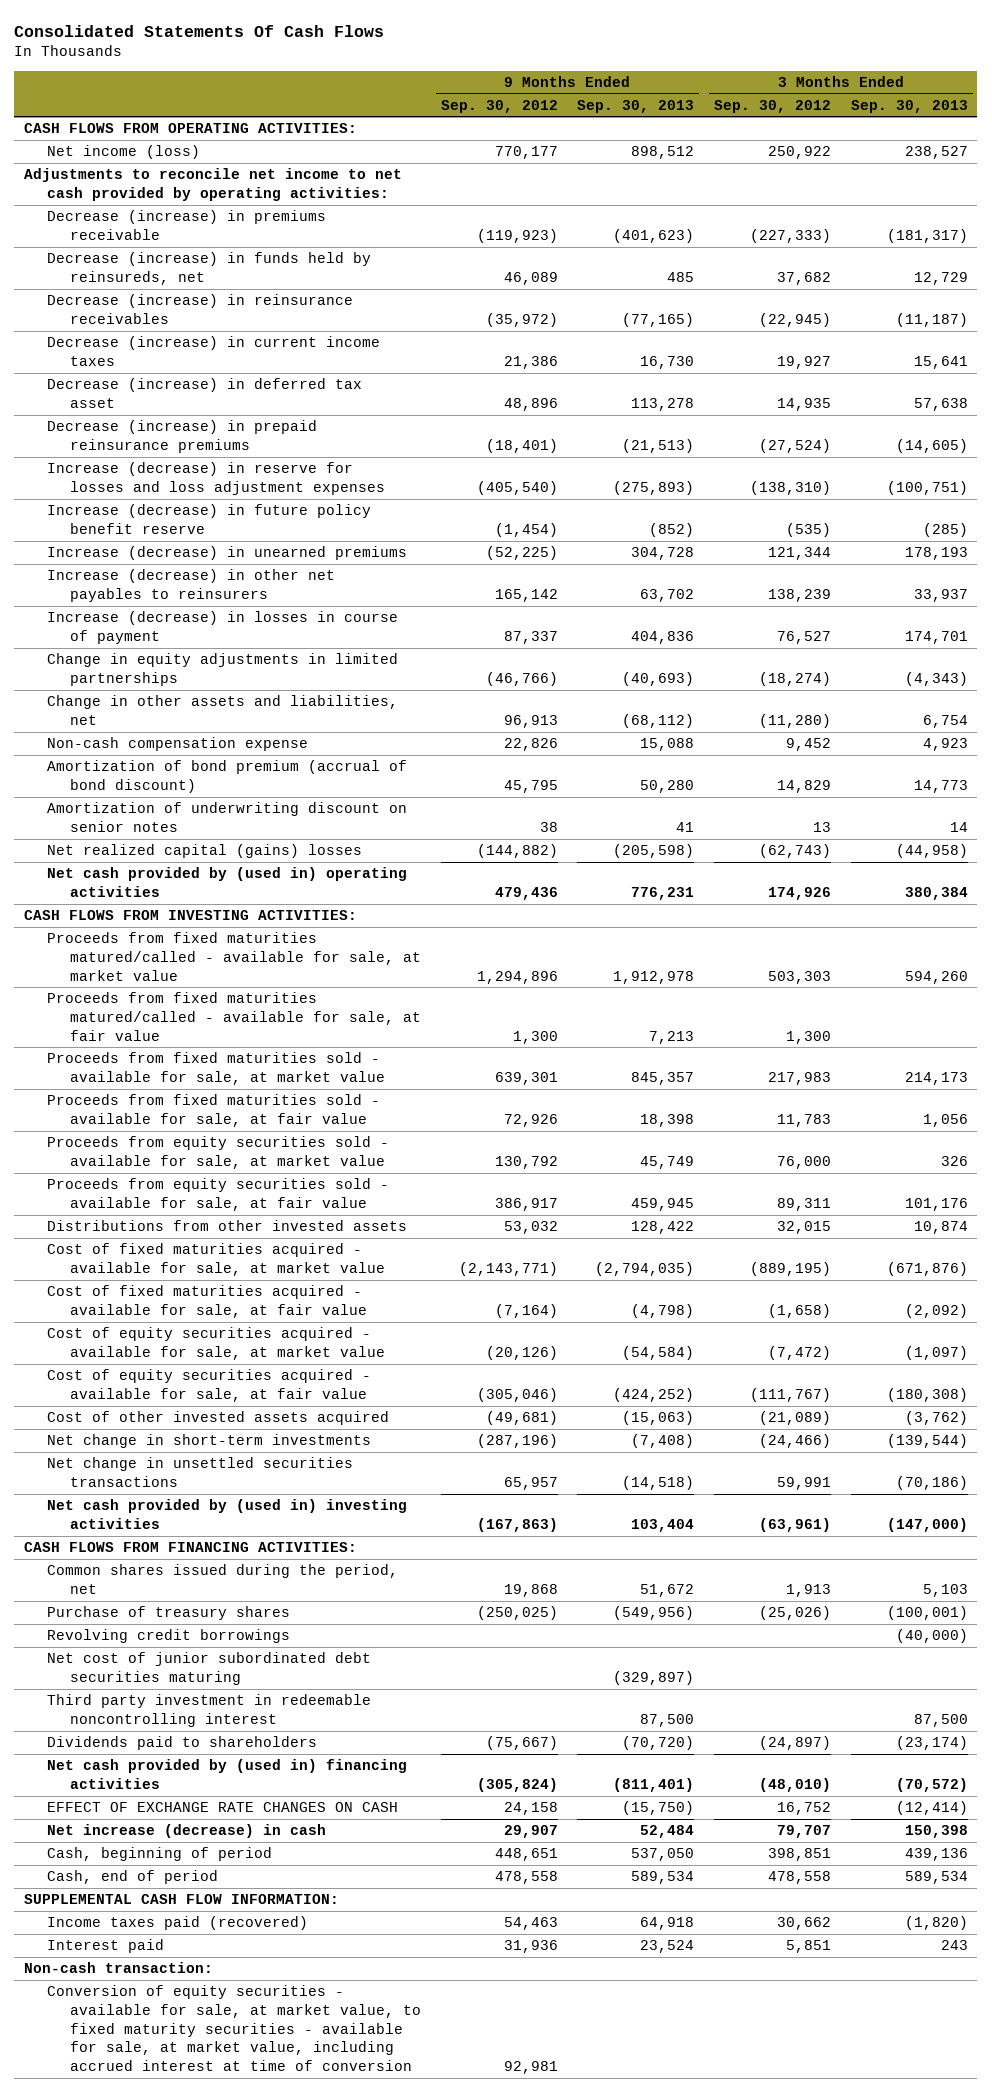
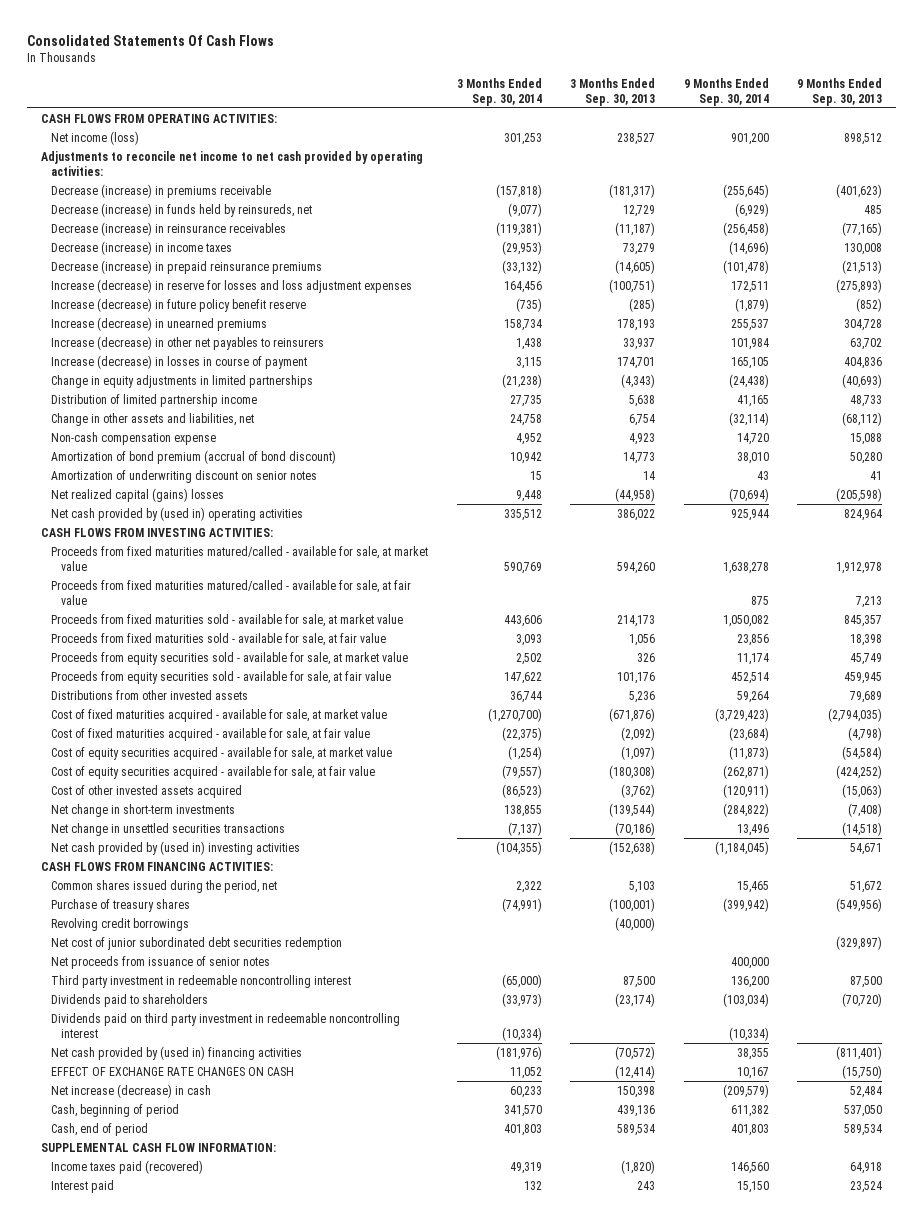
[440,99,558,113] Sep. 30, 2012 -> none
[713,99,831,113] Sep. 30, 2012 -> none
none -> [456,77,542,106] 3 Months Ended Sep. 30, 2014
none -> [683,77,769,106] 9 Months Ended Sep. 30, 2014
[46,378,362,408] Decrease (increase) in deferred tax asset -> none
[46,336,380,366] Decrease (increase) in current income taxes -> [50,240,232,255] Decrease (increase) in income taxes
[640,355,695,369] 16,730 -> [844,242,883,255] 130,008
[913,355,968,369] 15,641 -> [623,242,656,255] 73,279
none -> [50,393,257,407] Distribution of limited partnership income
[631,886,695,900] 776,231 -> [844,508,883,521] 824,964
[904,886,968,900] 380,384 -> [617,508,656,521] 386,022
[631,1221,695,1235] 128,422 -> [850,690,883,703] 79,689
[913,1221,968,1235] 10,874 -> [629,690,656,703] 5,236
[631,1518,695,1532] 103,404 -> [850,842,883,855] 54,671
[886,1517,968,1532] (147,000) -> [609,840,656,855] (152,638)
[46,1652,371,1685] Net cost of junior subordinated debt securities maturing -> [50,936,342,950] Net cost of junior subordinated debt securities redemption
none -> [50,955,270,969] Net proceeds from issuance of senior notes
none -> [50,1012,400,1038] Dividends paid on third party investment in redeemable noncontrolling interest
[24,1962,214,1974] Non-cash transaction: -> none
[46,1985,421,2072] Conversion of equity securities - available for sale, at market value, to fixed maturity securities - available for sale, at market value, including accrued interest at time of conversion -> none

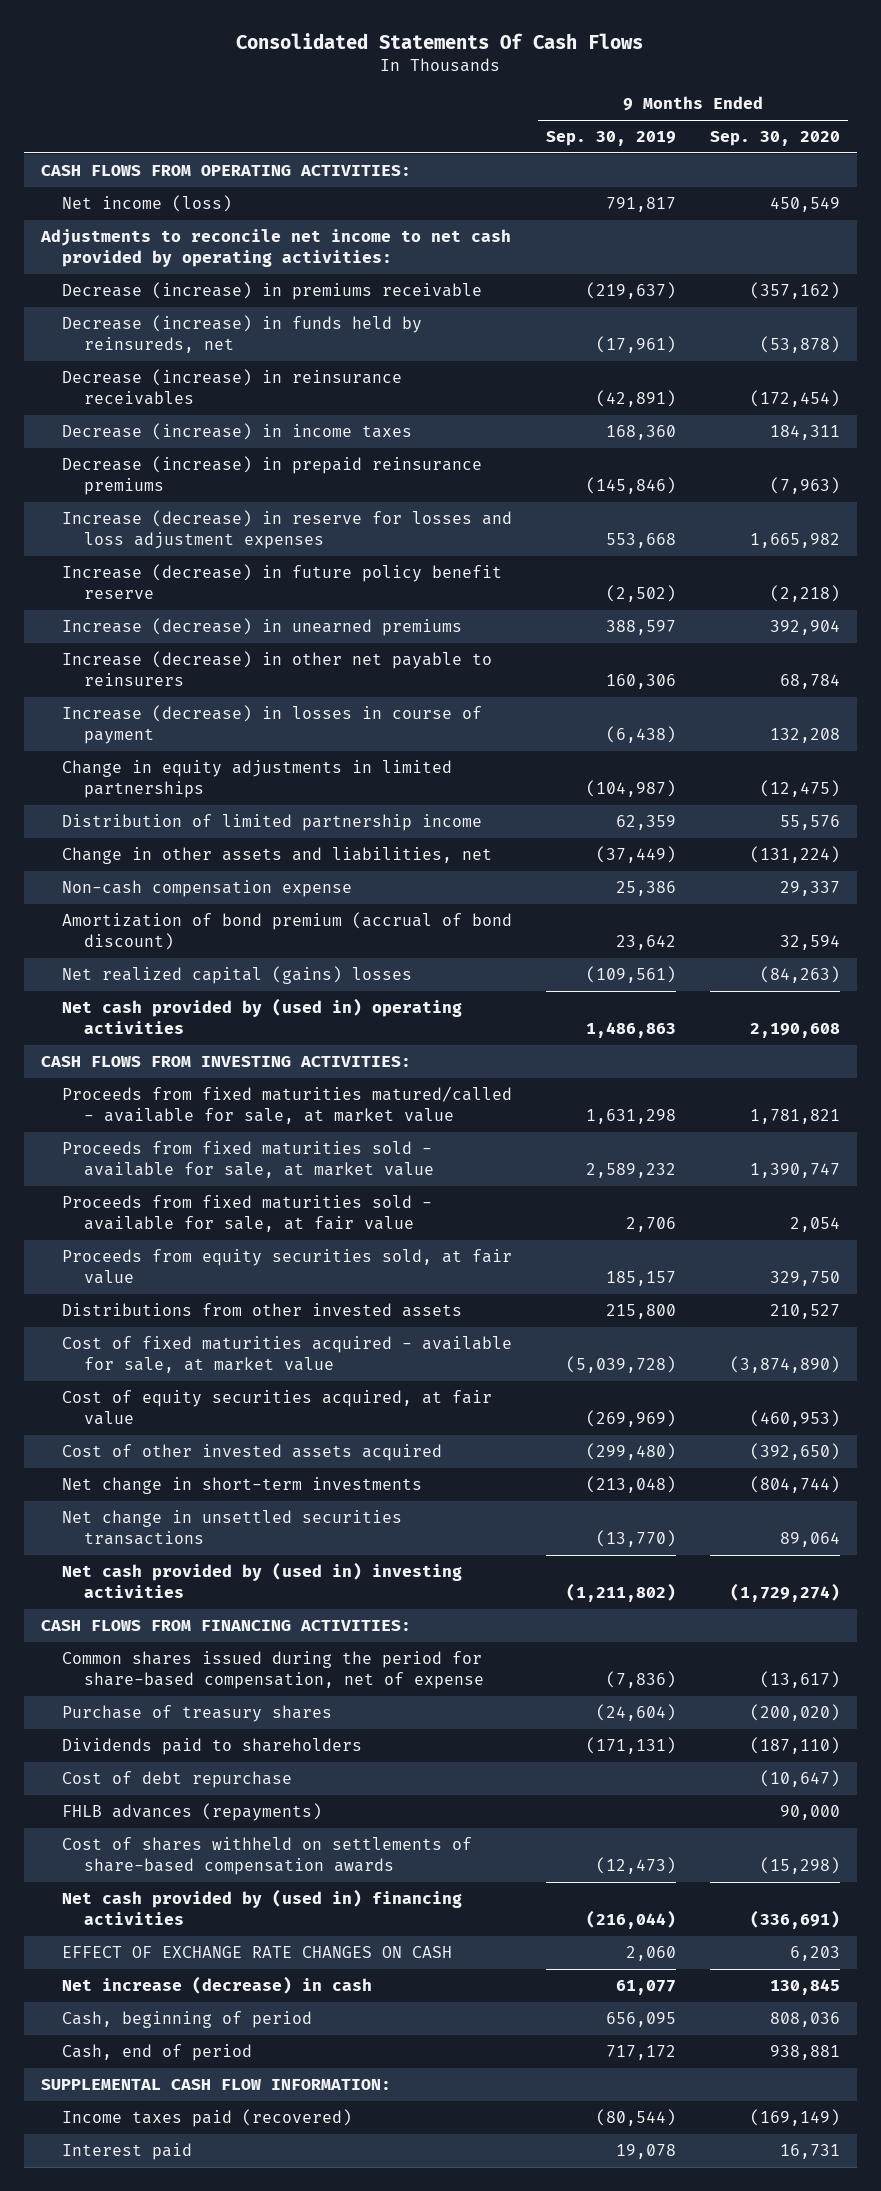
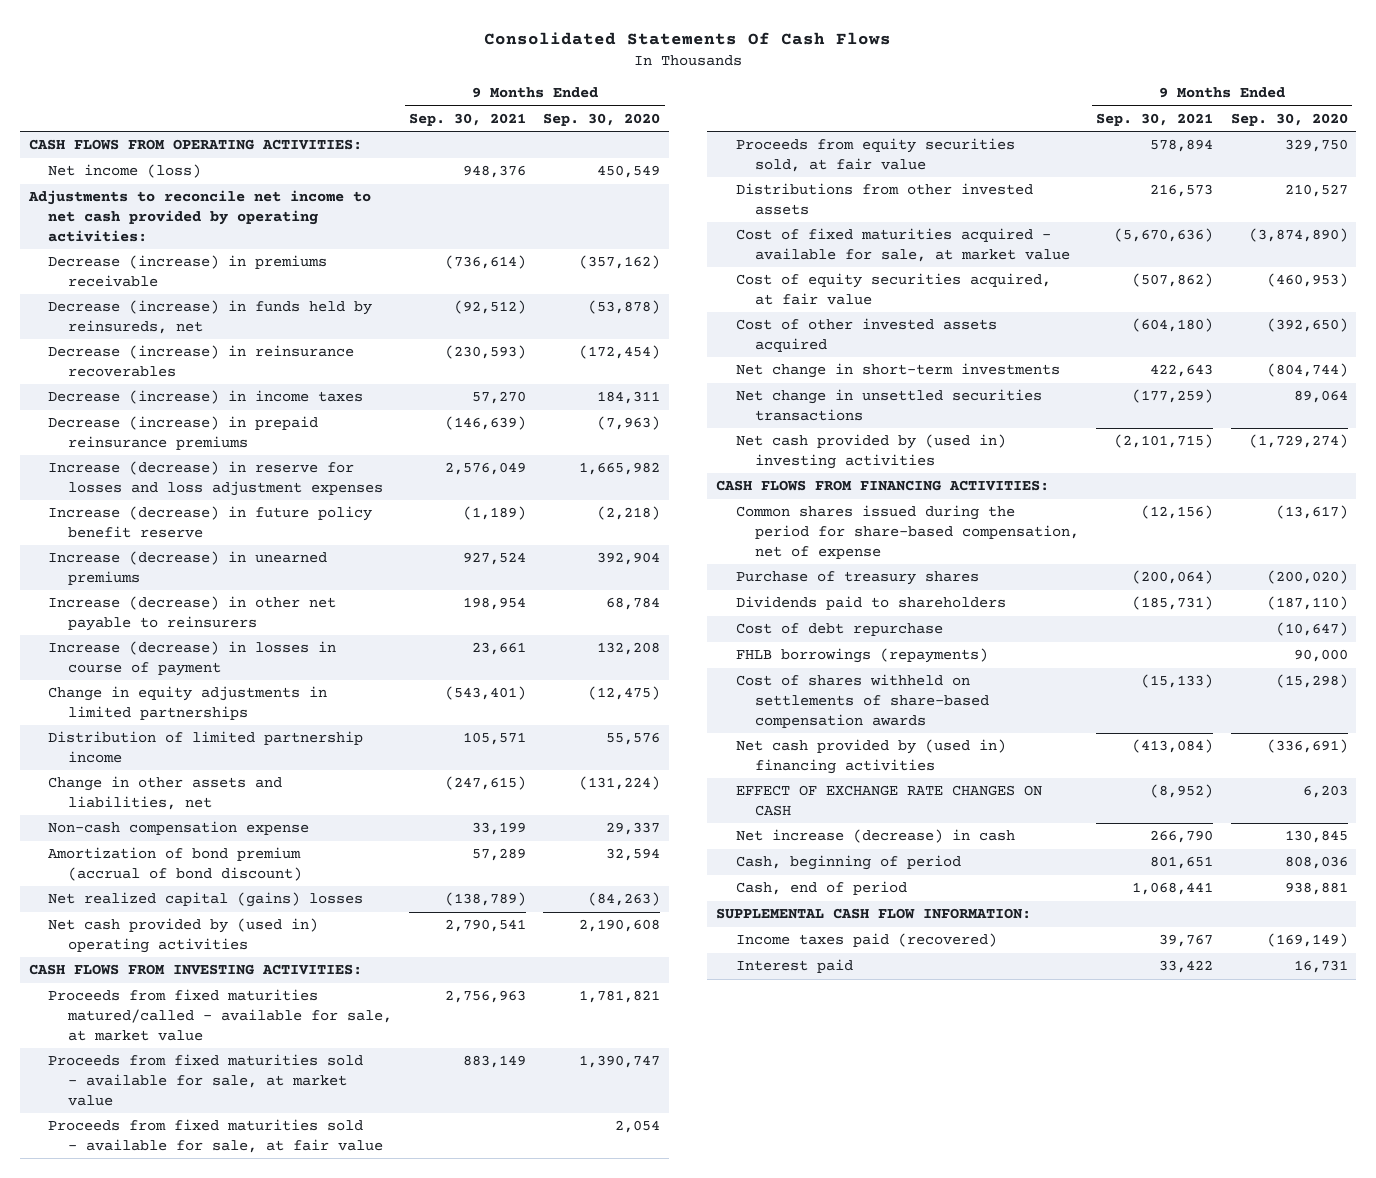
[546,131,677,147] Sep. 30, 2019 -> none
none -> [408,112,526,126] Sep. 30, 2021
[62,369,403,406] Decrease (increase) in reinsurance receivables -> [48,345,355,378] Decrease (increase) in reinsurance recoverables
[62,1803,323,1822] FHLB advances (repayments) -> [735,648,988,664] FHLB borrowings (repayments)

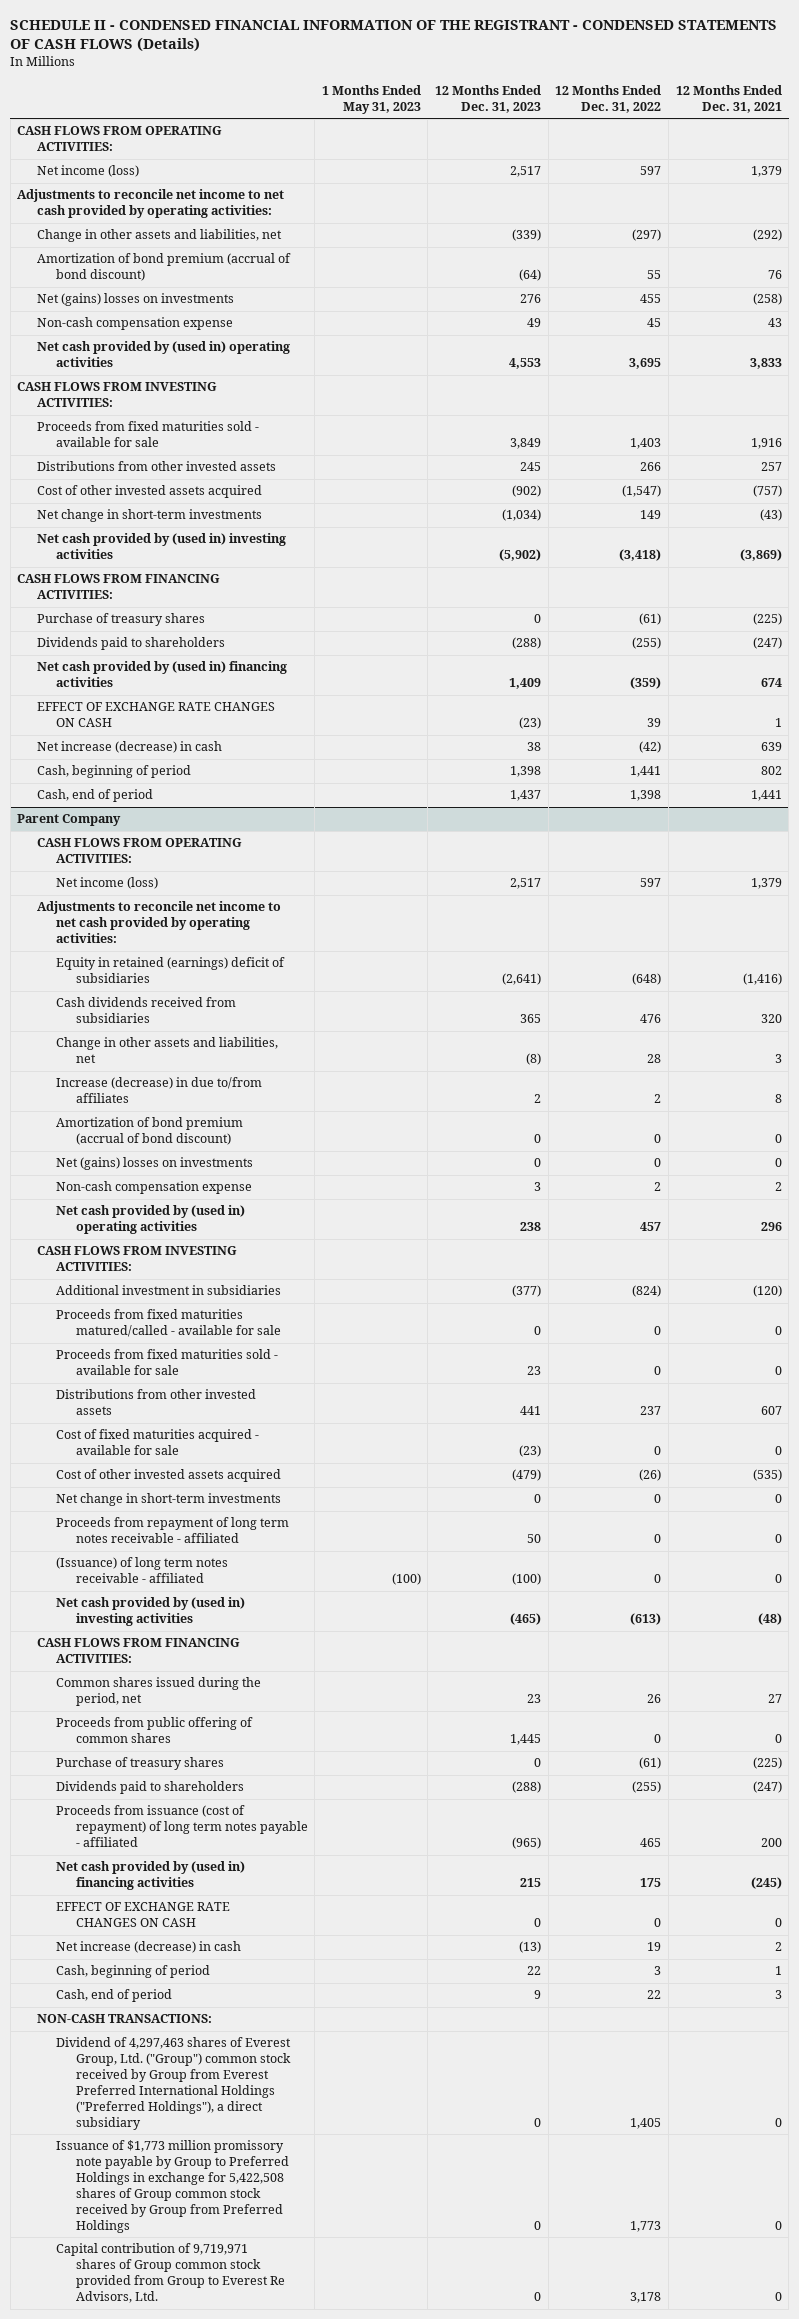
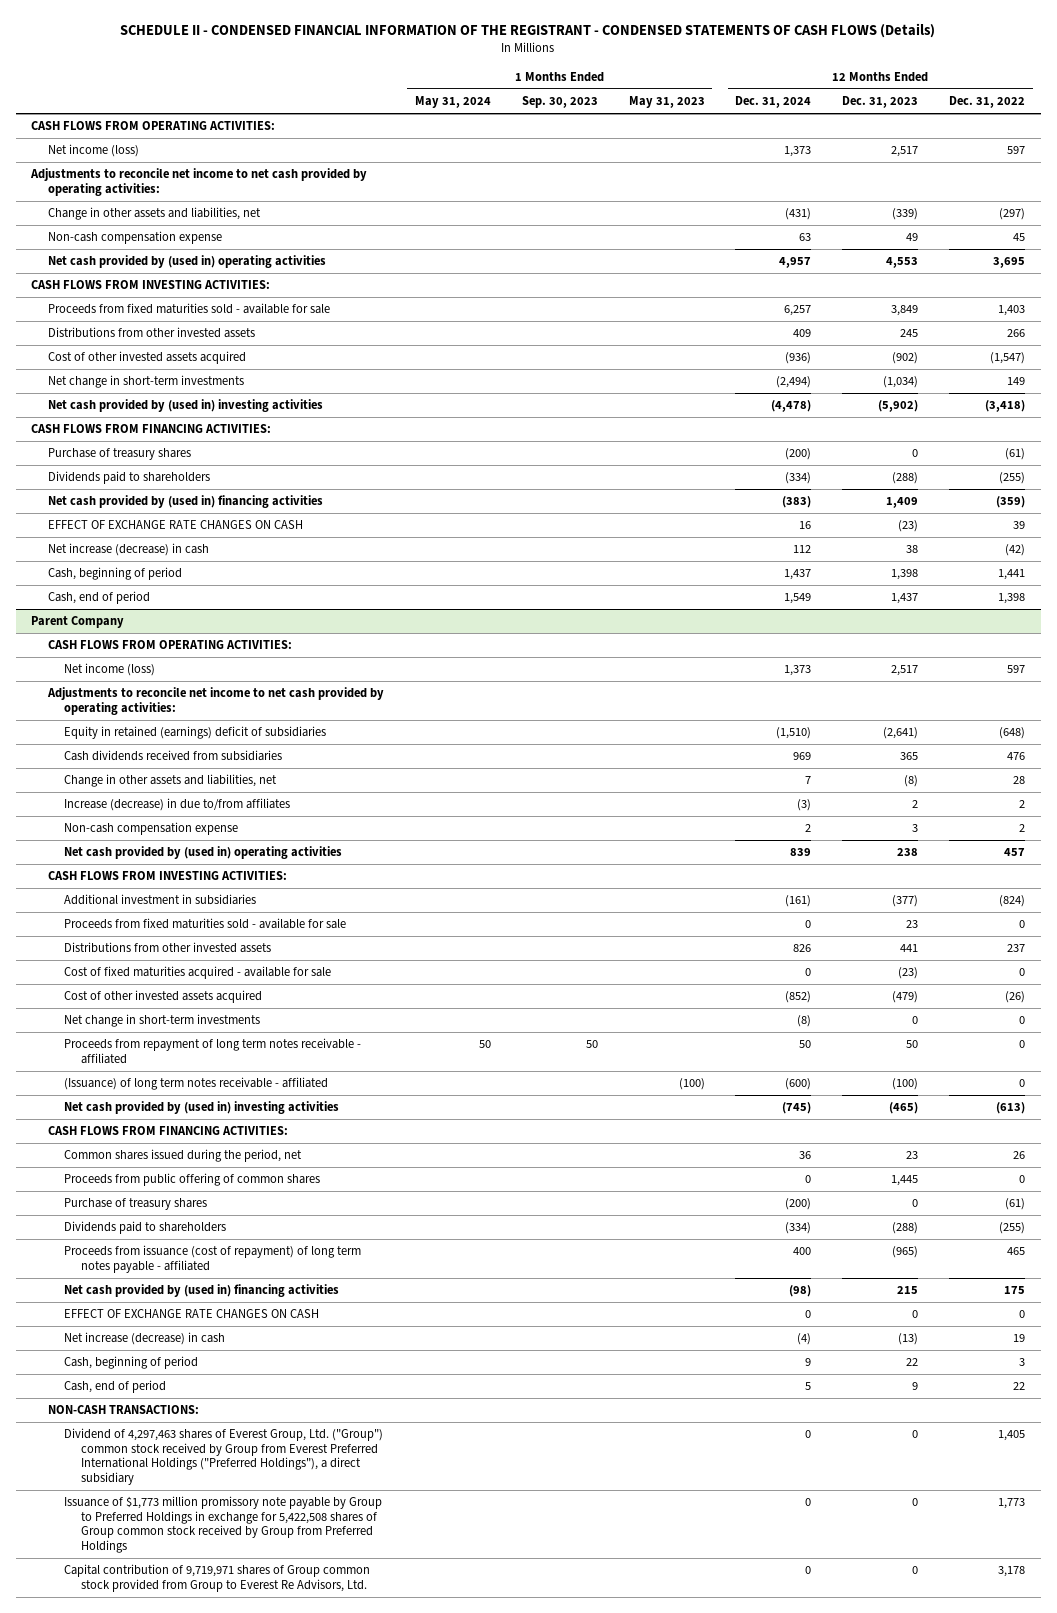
[675,84,782,113] 12 Months Ended Dec. 31, 2021 -> none
none -> [414,96,491,109] May 31, 2024
none -> [521,96,598,109] Sep. 30, 2023
none -> [735,96,812,109] Dec. 31, 2024
[36,253,291,282] Amortization of bond premium (accrual of bond discount) -> none
[36,293,234,307] Net (gains) losses on investments -> none
[56,1117,244,1146] Amortization of bond premium (accrual of bond discount) -> none
[56,1157,254,1171] Net (gains) losses on investments -> none
[56,1309,281,1338] Proceeds from fixed maturities matured/called - available for sale -> none

